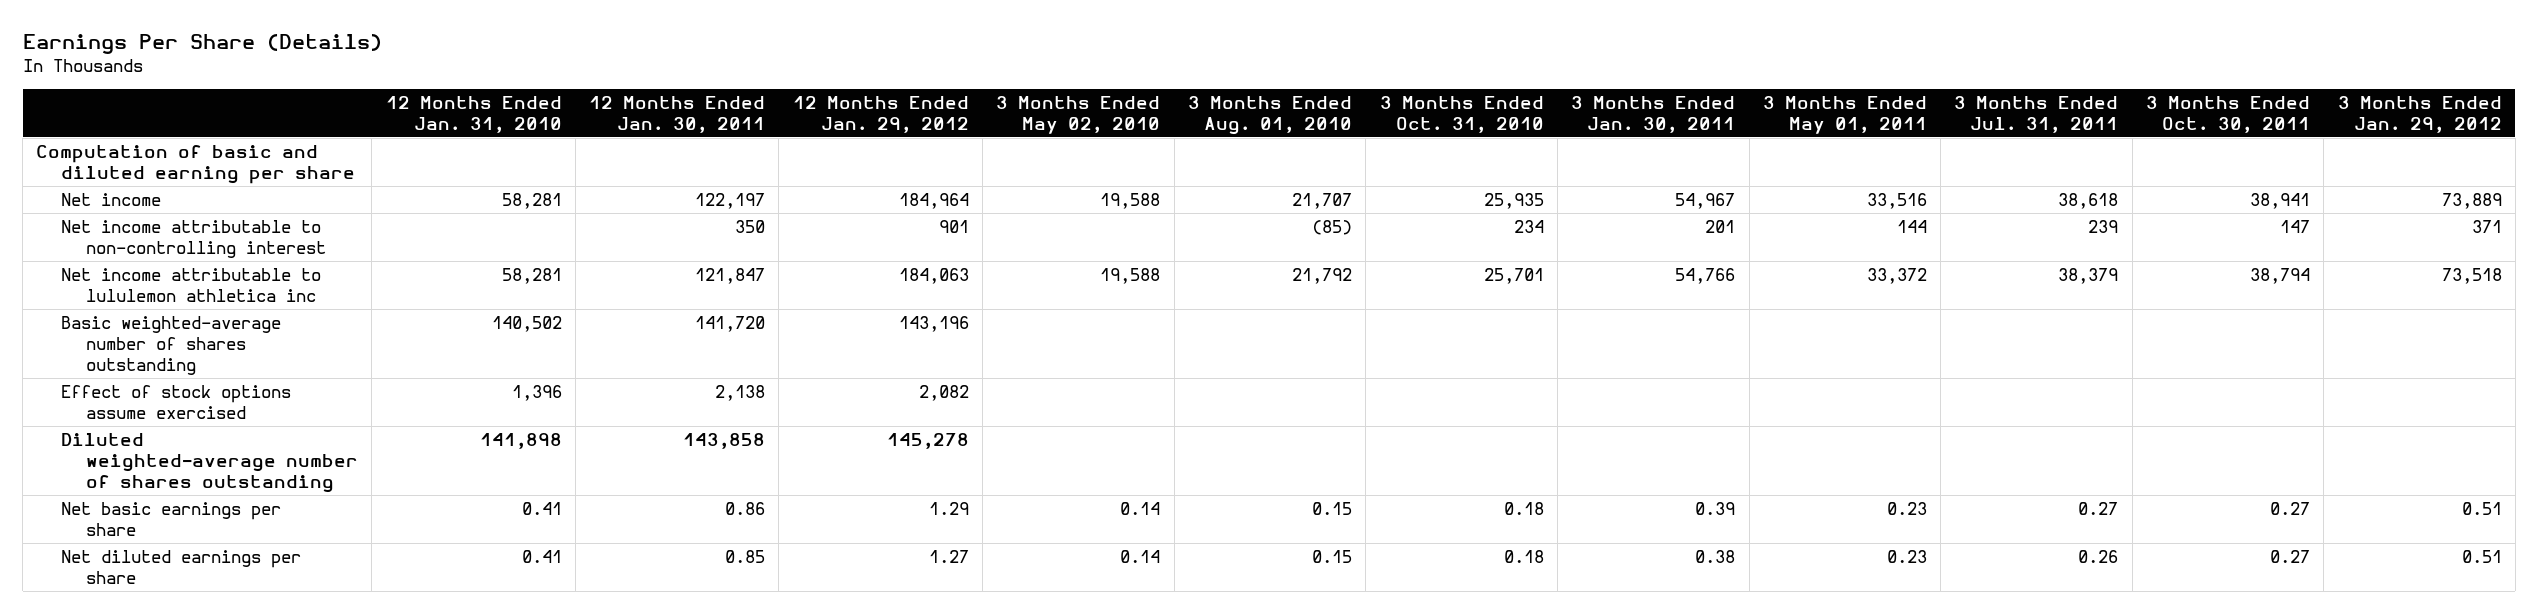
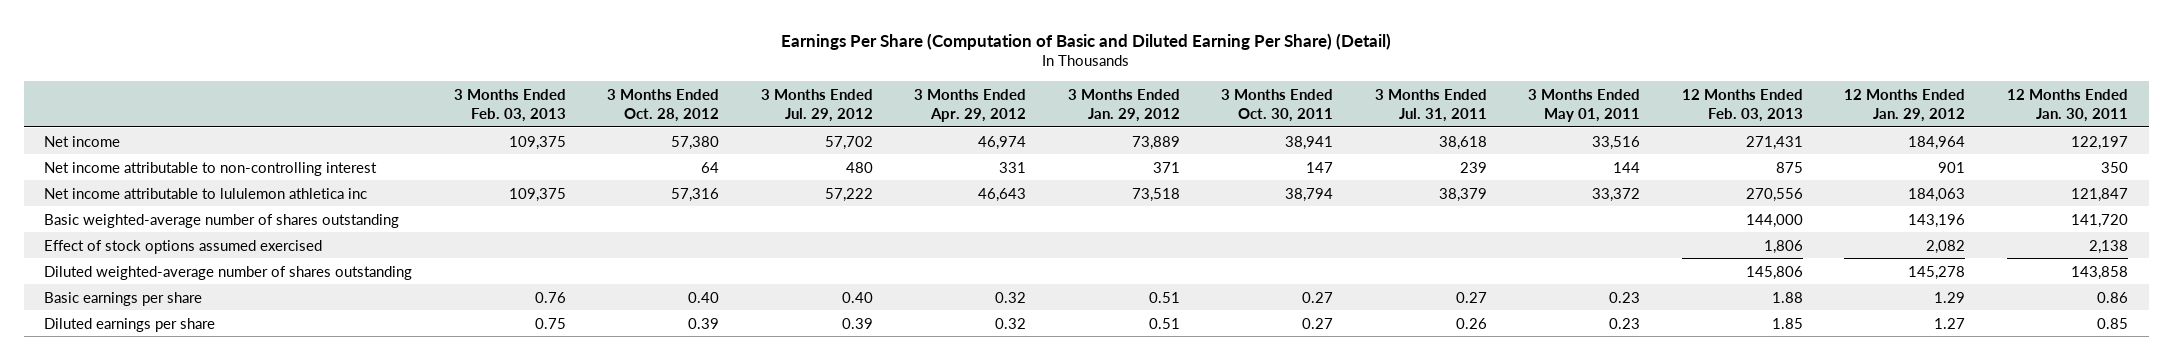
[22,33,382,54] Earnings Per Share (Details) -> [781,32,1392,50] Earnings Per Share (Computation of Basic and Diluted Earning Per Share) (Detail)
[385,95,562,133] 12 Months Ended Jan. 31, 2010 -> none
[996,95,1161,134] 3 Months Ended May 02, 2010 -> none
[1188,95,1353,135] 3 Months Ended Aug. 01, 2010 -> none
[1379,95,1544,133] 3 Months Ended Oct. 31, 2010 -> none
[1571,95,1736,133] 3 Months Ended Jan. 30, 2011 -> none
none -> [453,88,566,122] 3 Months Ended Feb. 03, 2013
none -> [607,88,720,122] 3 Months Ended Oct. 28, 2012
none -> [760,88,873,122] 3 Months Ended Jul. 29, 2012
none -> [914,88,1027,122] 3 Months Ended Apr. 29, 2012
none -> [1681,88,1803,122] 12 Months Ended Feb. 03, 2013
[36,144,356,184] Computation of basic and diluted earning per share -> none
[61,384,292,419] Effect of stock options assume exercised -> [44,239,323,254] Effect of stock options assumed exercised
[61,501,282,536] Net basic earnings per share -> [44,291,203,306] Basic earnings per share
[61,549,302,584] Net diluted earnings per share -> [44,317,216,332] Diluted earnings per share

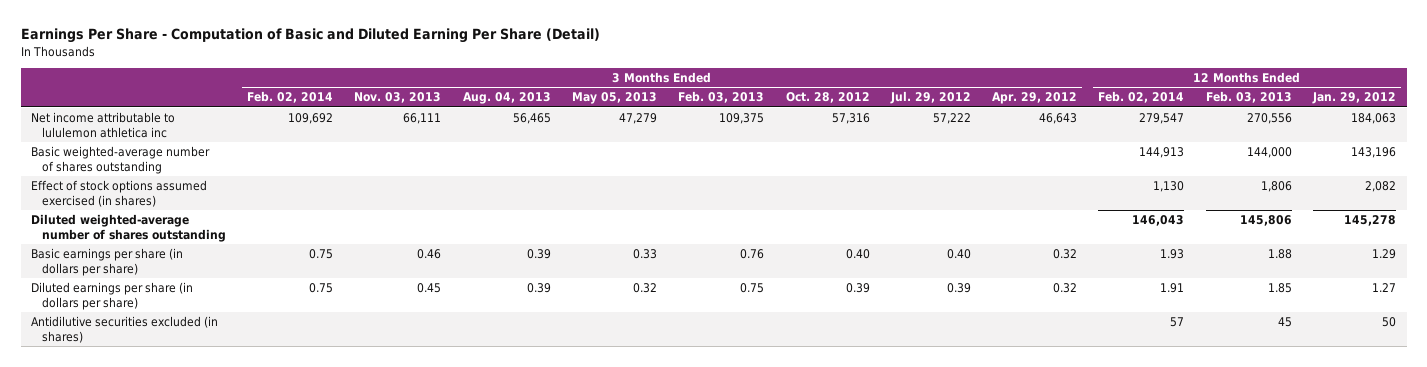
[781,32,1392,50] Earnings Per Share (Computation of Basic and Diluted Earning Per Share) (Detail) -> [20,28,600,44] Earnings Per Share - Computation of Basic and Diluted Earning Per Share (Detail)
[1067,88,1180,122] 3 Months Ended Jan. 29, 2012 -> none
[1221,88,1334,122] 3 Months Ended Oct. 30, 2011 -> none
[1374,88,1487,122] 3 Months Ended Jul. 31, 2011 -> none
[1528,88,1641,122] 3 Months Ended May 01, 2011 -> none
[2006,88,2128,122] 12 Months Ended Jan. 30, 2011 -> none
none -> [247,91,334,104] Feb. 02, 2014
none -> [354,92,442,104] Nov. 03, 2013
none -> [462,92,551,105] Aug. 04, 2013
none -> [571,92,657,105] May 05, 2013
none -> [1098,91,1185,104] Feb. 02, 2014
[44,135,121,147] Net income -> none
[44,161,378,176] Net income attributable to non-controlling interest -> none
[44,239,323,254] Effect of stock options assumed exercised -> [31,180,208,207] Effect of stock options assumed exercised (in shares)
[44,291,203,306] Basic earnings per share -> [31,248,184,276] Basic earnings per share (in dollars per share)
[44,317,216,332] Diluted earnings per share -> [31,282,194,310] Diluted earnings per share (in dollars per share)
none -> [31,316,219,343] Antidilutive securities excluded (in shares)

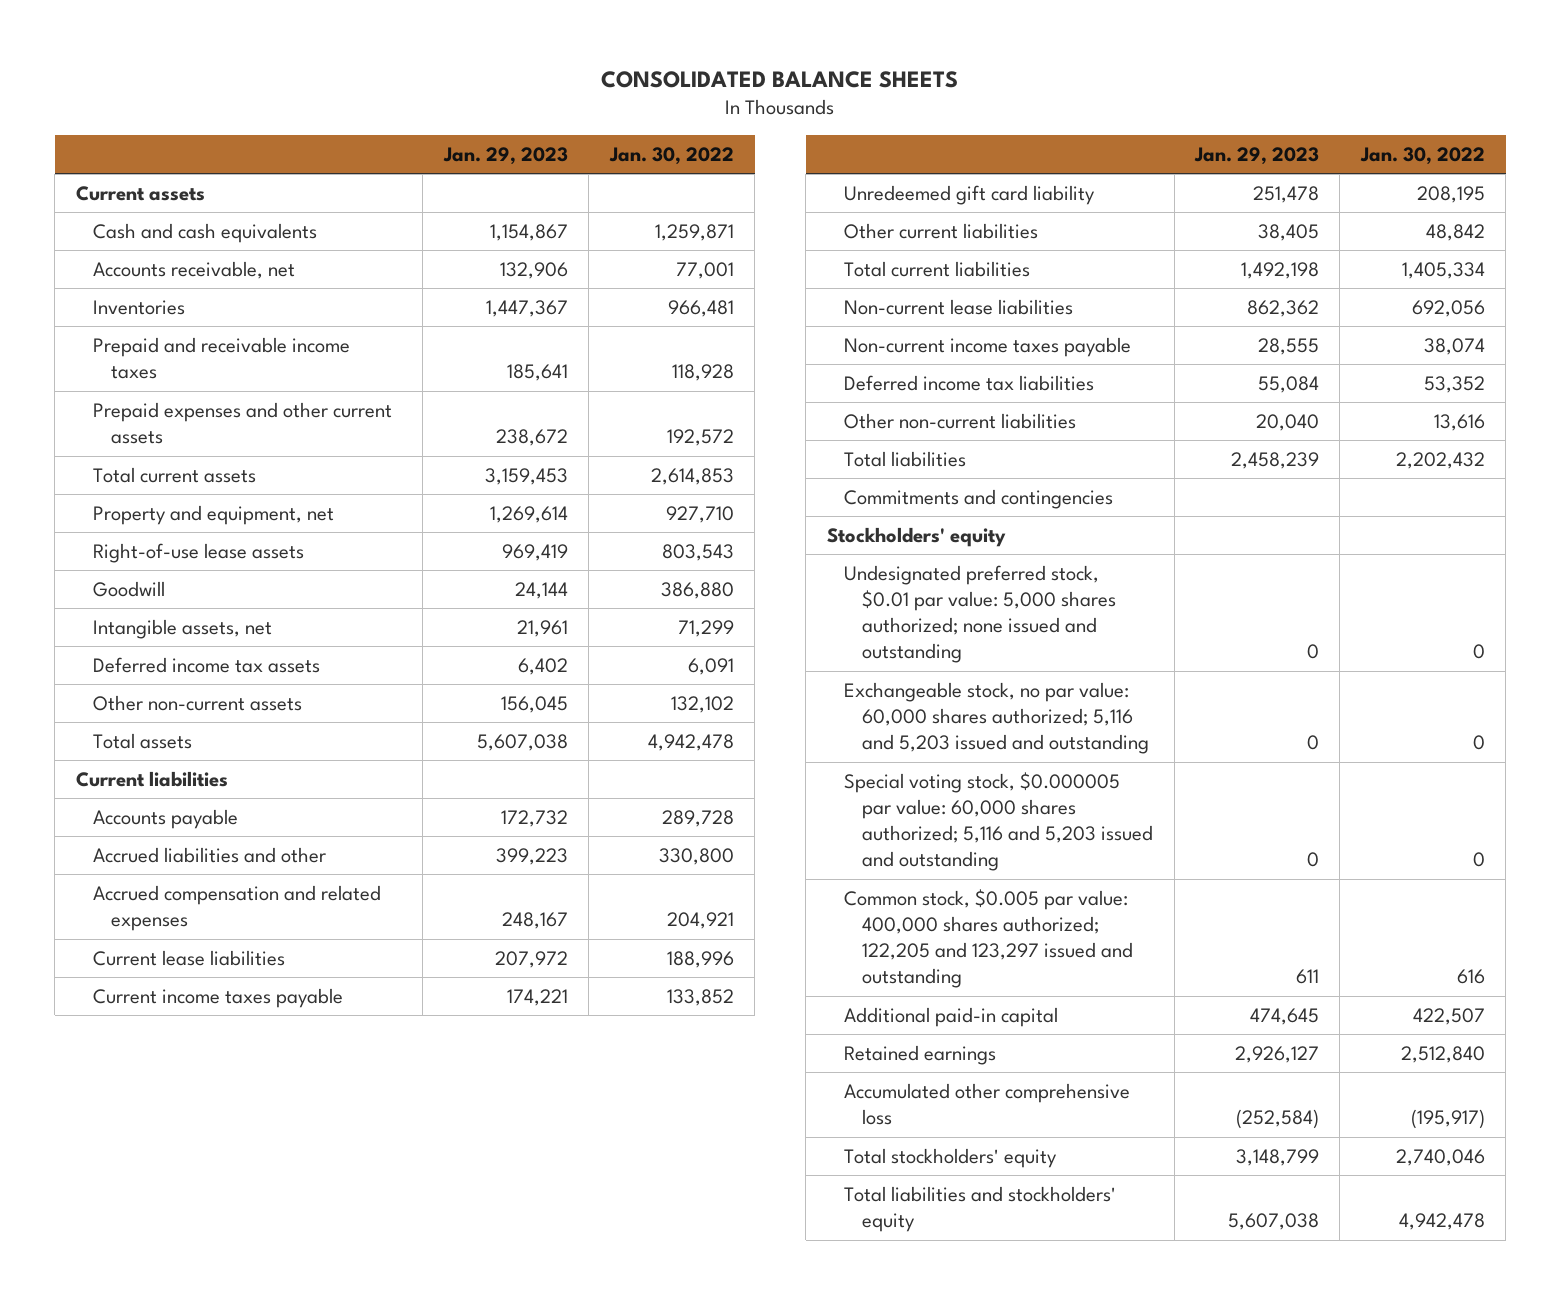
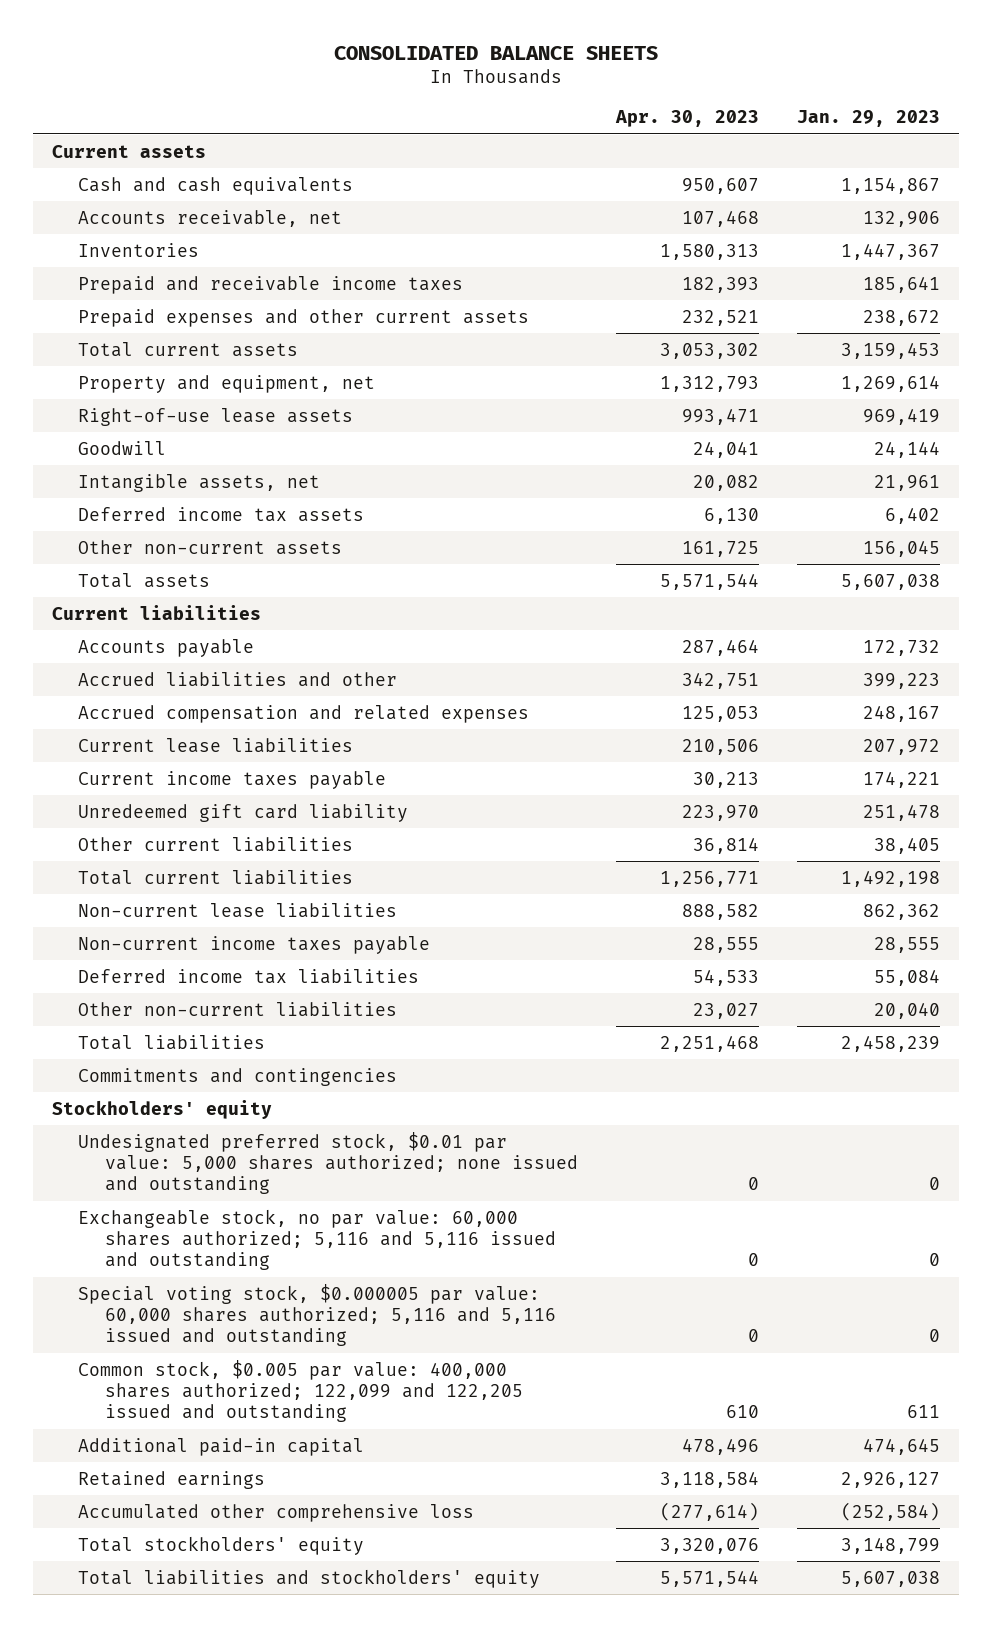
[608,146,734,165] Jan. 30, 2022 -> none
none -> [614,110,759,128] Apr. 30, 2023
[844,681,1150,755] Exchangeable stock, no par value: 60,000 shares authorized; 5,116 and 5,203 issued and outstanding -> [78,1208,556,1271] Exchangeable stock, no par value: 60,000 shares authorized; 5,116 and 5,116 issued and outstanding
[844,771,1154,872] Special voting stock, $0.000005 par value: 60,000 shares authorized; 5,116 and 5,203 issued and outstanding -> [78,1283,556,1347] Special voting stock, $0.000005 par value: 60,000 shares authorized; 5,116 and 5,116 issued and outstanding
[844,888,1134,989] Common stock, $0.005 par value: 400,000 shares authorized; 122,205 and 123,297 issued and outstanding -> [78,1359,523,1423] Common stock, $0.005 par value: 400,000 shares authorized; 122,099 and 122,205 issued and outstanding

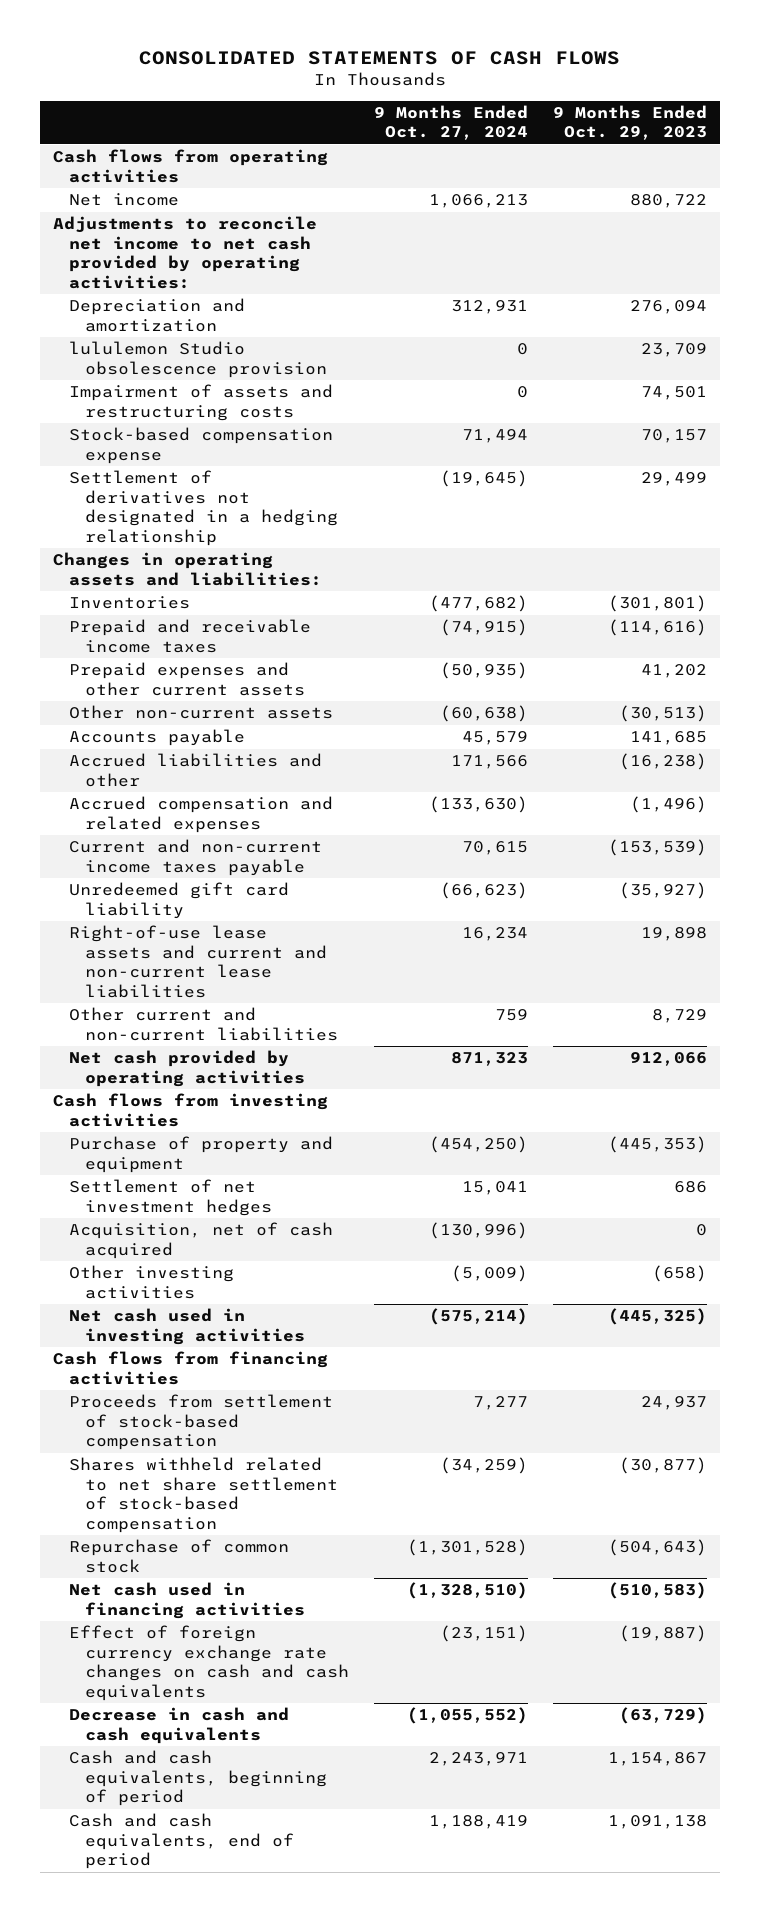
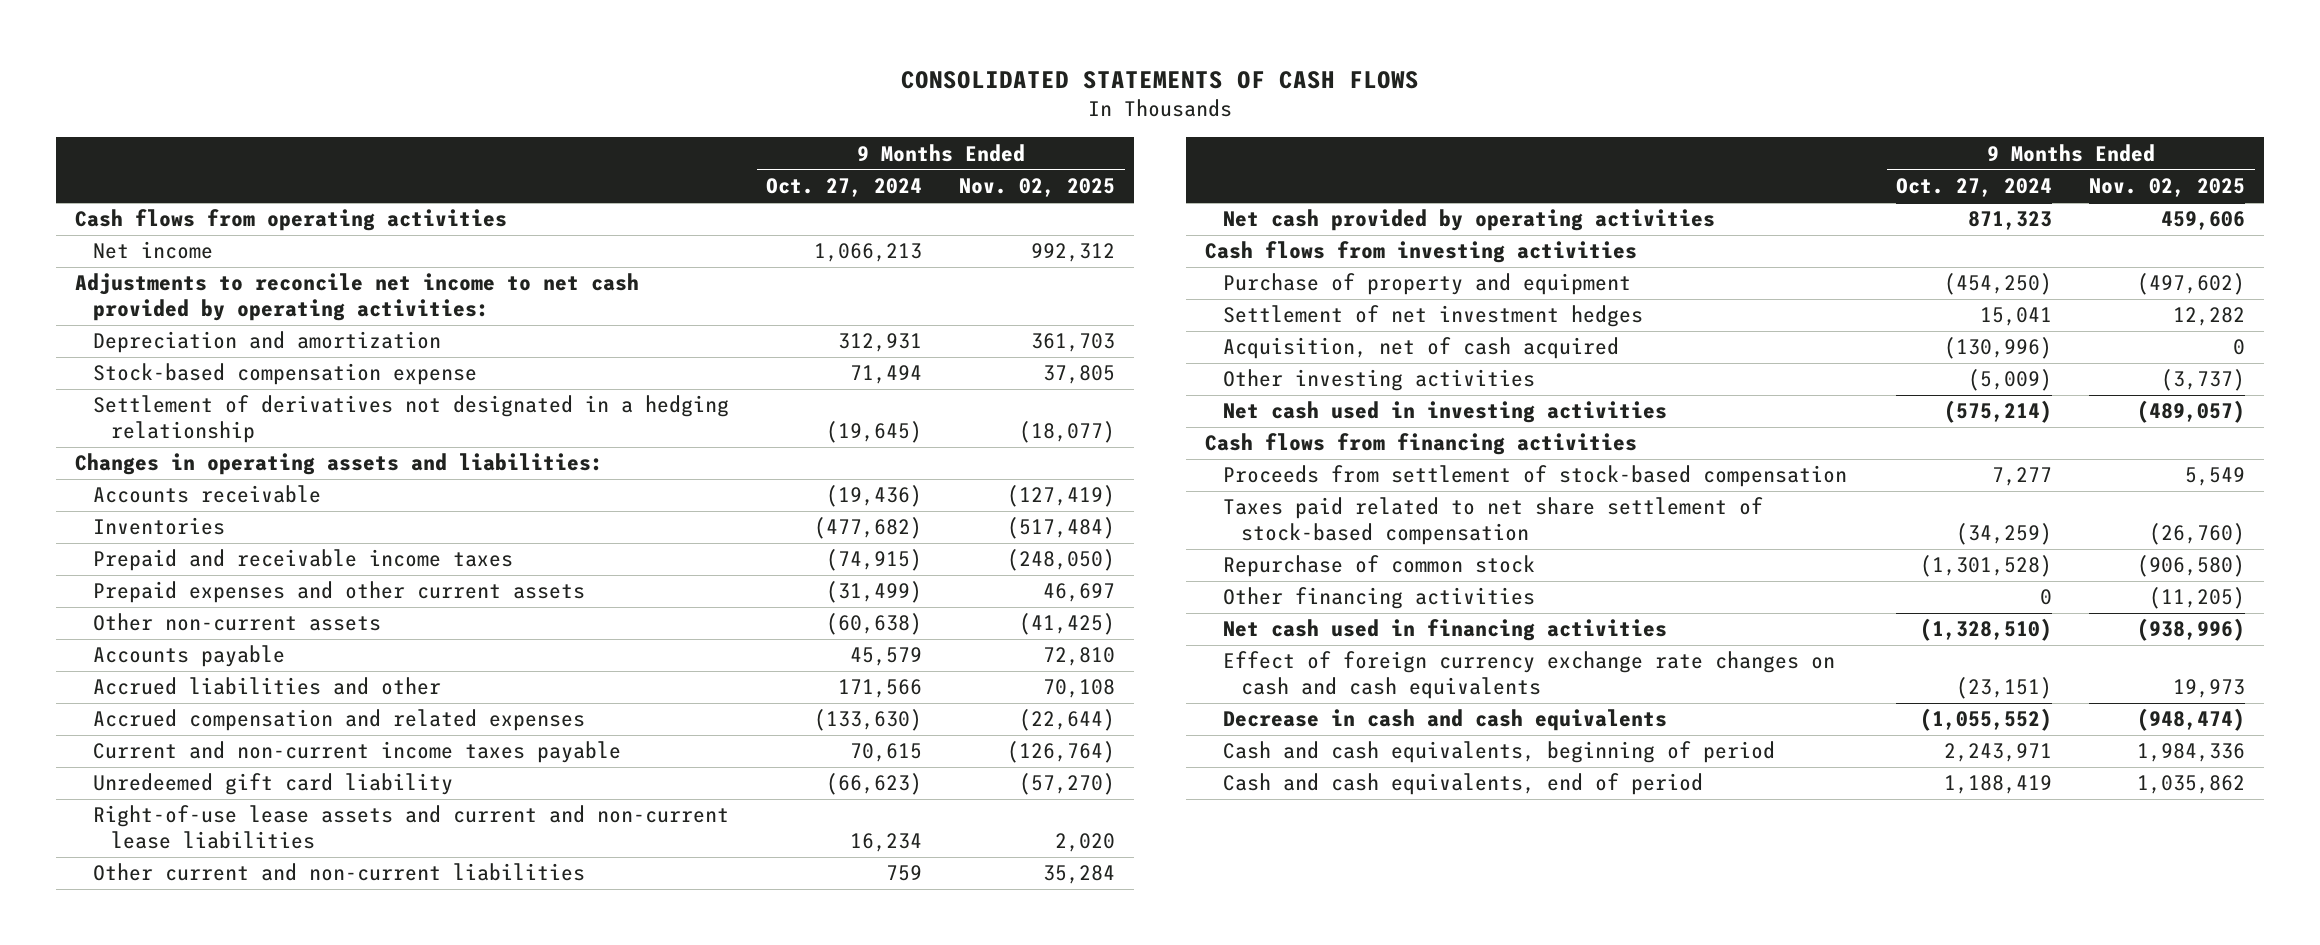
[553,104,708,141] 9 Months Ended Oct. 29, 2023 -> none
none -> [959,178,1116,198] Nov. 02, 2025
[68,341,327,378] lululemon Studio obsolescence provision -> none
[68,384,333,421] Impairment of assets and restructuring costs -> none
none -> [92,485,321,504] Accounts receivable
[440,662,529,680] (50,935) -> [826,581,923,604] (31,499)
[68,1457,338,1533] Shares withheld related to net share settlement of stock-based compensation -> [1222,497,1763,546] Taxes paid related to net share settlement of stock-based compensation
none -> [1222,587,1535,610] Other financing activities

